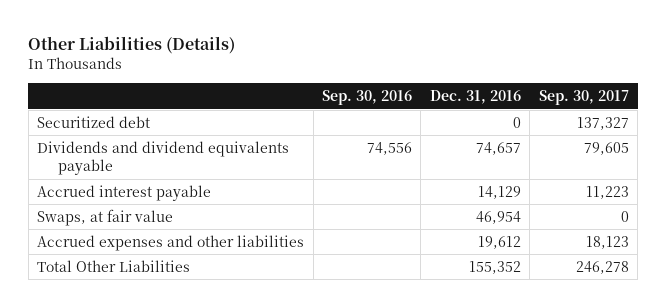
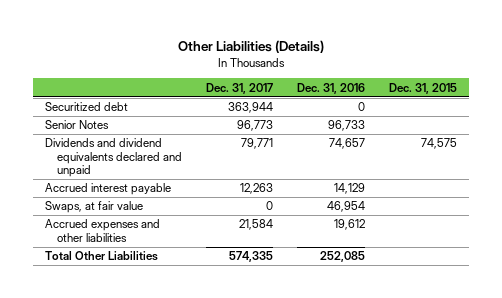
[322,90,413,106] Sep. 30, 2016 -> none
[538,90,629,106] Sep. 30, 2017 -> none
none -> [205,82,273,94] Dec. 31, 2017
none -> [389,82,458,94] Dec. 31, 2015
none -> [44,120,109,130] Senior Notes
[37,140,290,176] Dividends and dividend equivalents payable -> [44,138,182,178] Dividends and dividend equivalents declared and unpaid
[468,260,521,274] 155,352 -> [320,251,366,263] 252,085

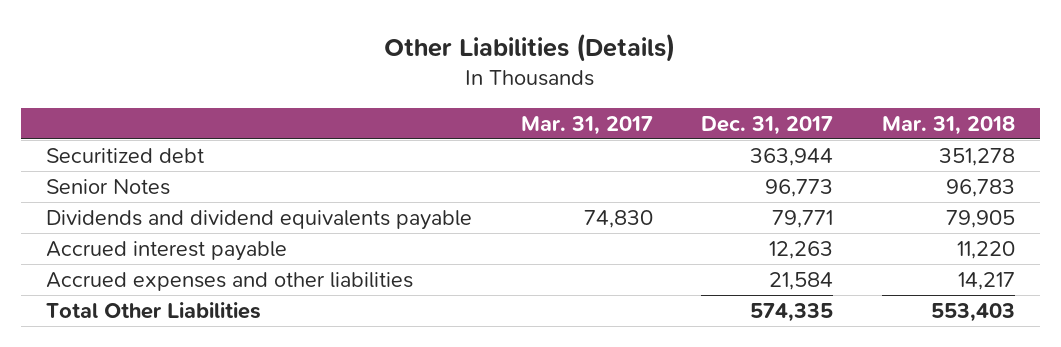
[297,82,366,94] Dec. 31, 2016 -> none
[389,82,458,94] Dec. 31, 2015 -> none
none -> [520,115,653,135] Mar. 31, 2017
none -> [882,115,1016,135] Mar. 31, 2018
[44,138,182,178] Dividends and dividend equivalents declared and unpaid -> [45,210,472,231] Dividends and dividend equivalents payable
[44,201,143,214] Swaps, at fair value -> none

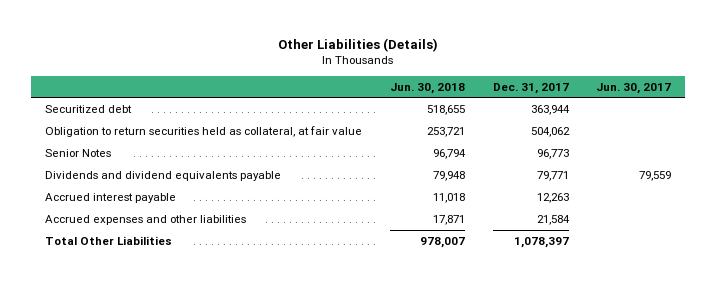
[520,115,653,135] Mar. 31, 2017 -> none
[882,115,1016,135] Mar. 31, 2018 -> none
none -> [389,82,465,94] Jun. 30, 2018
none -> [596,82,672,94] Jun. 30, 2017
none -> [44,125,362,137] Obligation to return securities held as collateral, at fair value
[750,303,834,323] 574,335 -> [513,236,569,248] 1,078,397

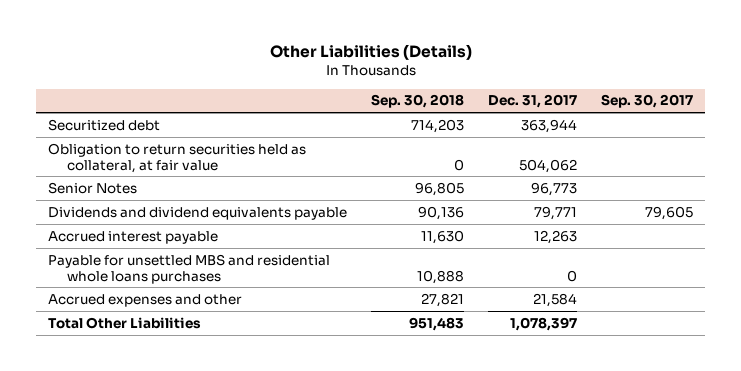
[389,82,465,94] Jun. 30, 2018 -> none
[596,82,672,94] Jun. 30, 2017 -> none
none -> [371,94,465,109] Sep. 30, 2018
none -> [601,94,694,109] Sep. 30, 2017
none -> [48,253,331,284] Payable for unsettled MBS and residential whole loans purchases
[44,214,246,225] Accrued expenses and other liabilities -> [48,293,243,307] Accrued expenses and other

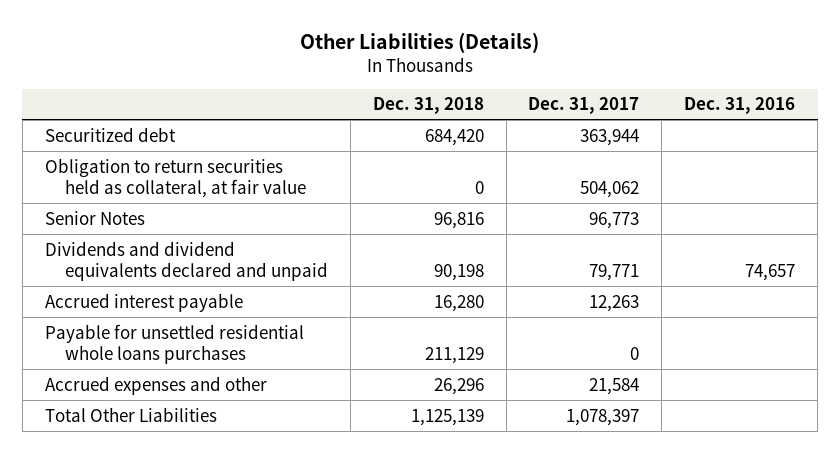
[371,94,465,109] Sep. 30, 2018 -> none
[601,94,694,109] Sep. 30, 2017 -> none
none -> [372,97,484,115] Dec. 31, 2018
none -> [684,97,796,115] Dec. 31, 2016
[48,206,348,220] Dividends and dividend equivalents payable -> [44,240,328,281] Dividends and dividend equivalents declared and unpaid
[48,253,331,284] Payable for unsettled MBS and residential whole loans purchases -> [44,323,304,364] Payable for unsettled residential whole loans purchases

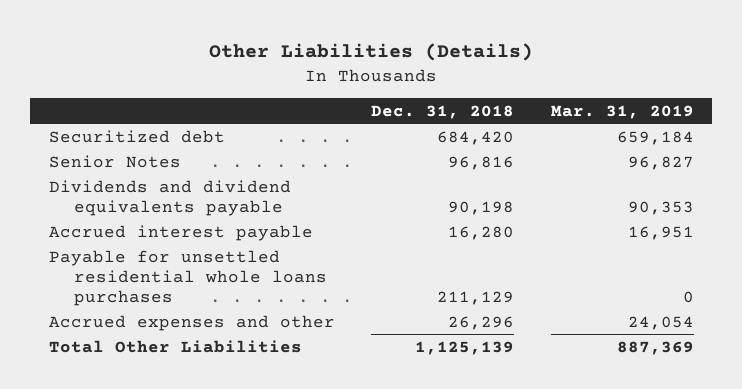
[528,97,640,115] Dec. 31, 2017 -> none
[684,97,796,115] Dec. 31, 2016 -> none
none -> [550,104,694,119] Mar. 31, 2019
[44,157,306,198] Obligation to return securities held as collateral, at fair value -> none
[44,240,328,281] Dividends and dividend equivalents declared and unpaid -> [48,179,291,216] Dividends and dividend equivalents payable

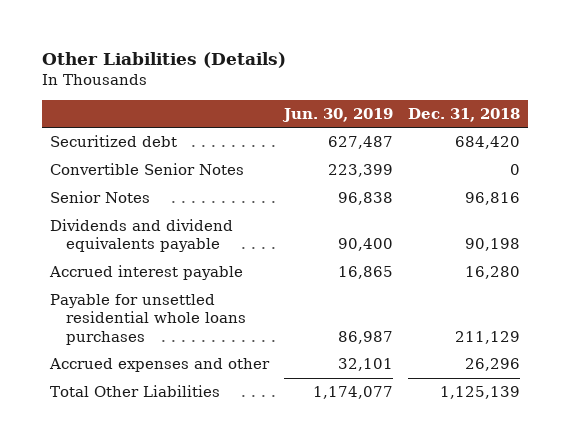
[550,104,694,119] Mar. 31, 2019 -> none
none -> [281,107,393,122] Jun. 30, 2019
none -> [49,163,244,176] Convertible Senior Notes

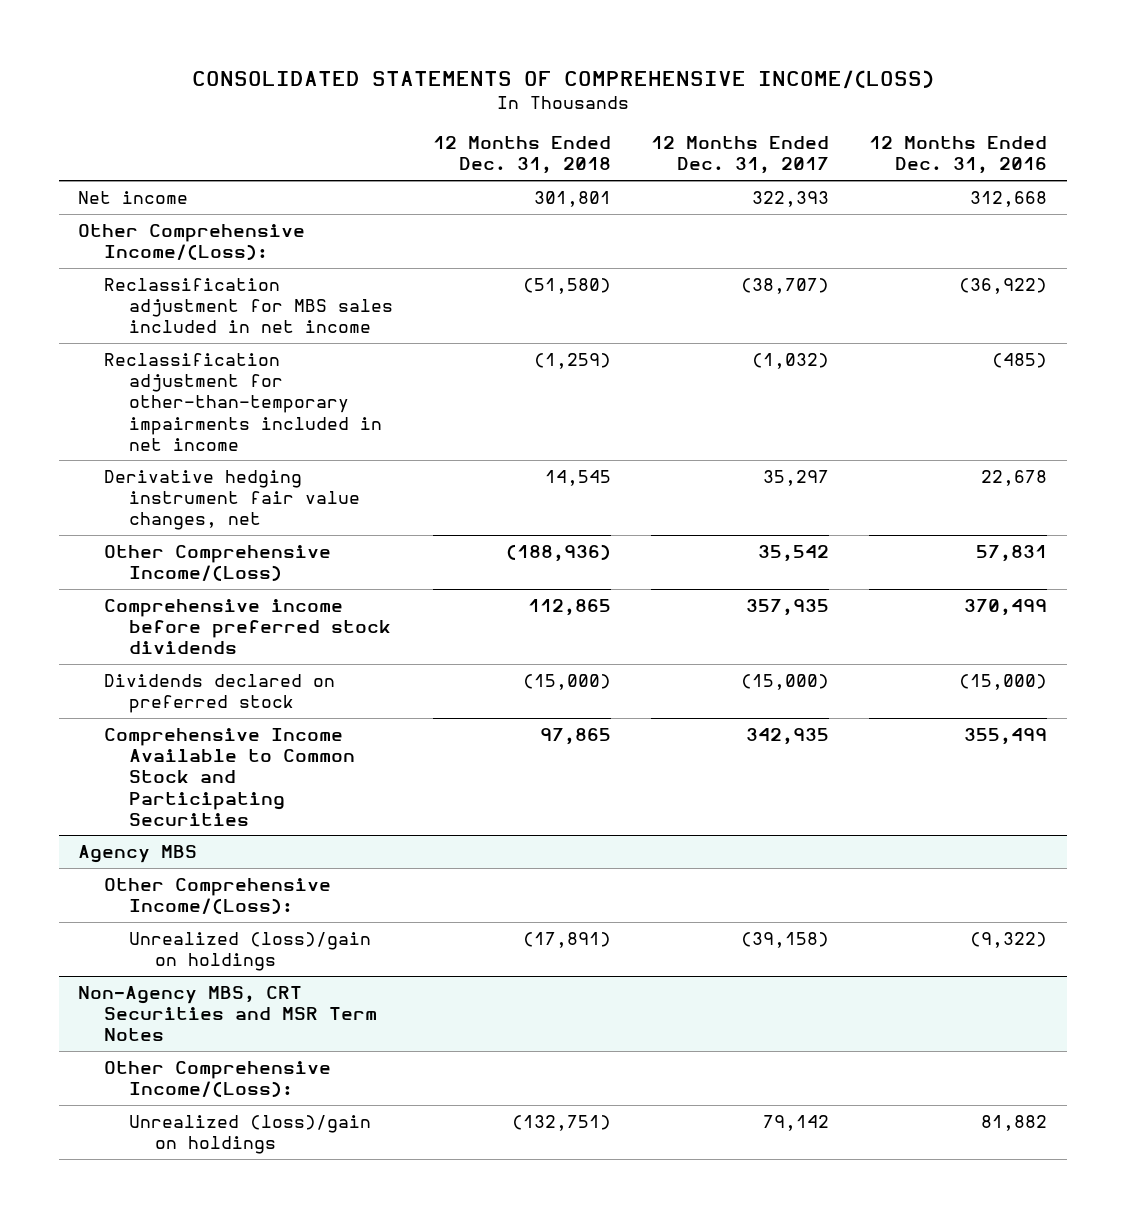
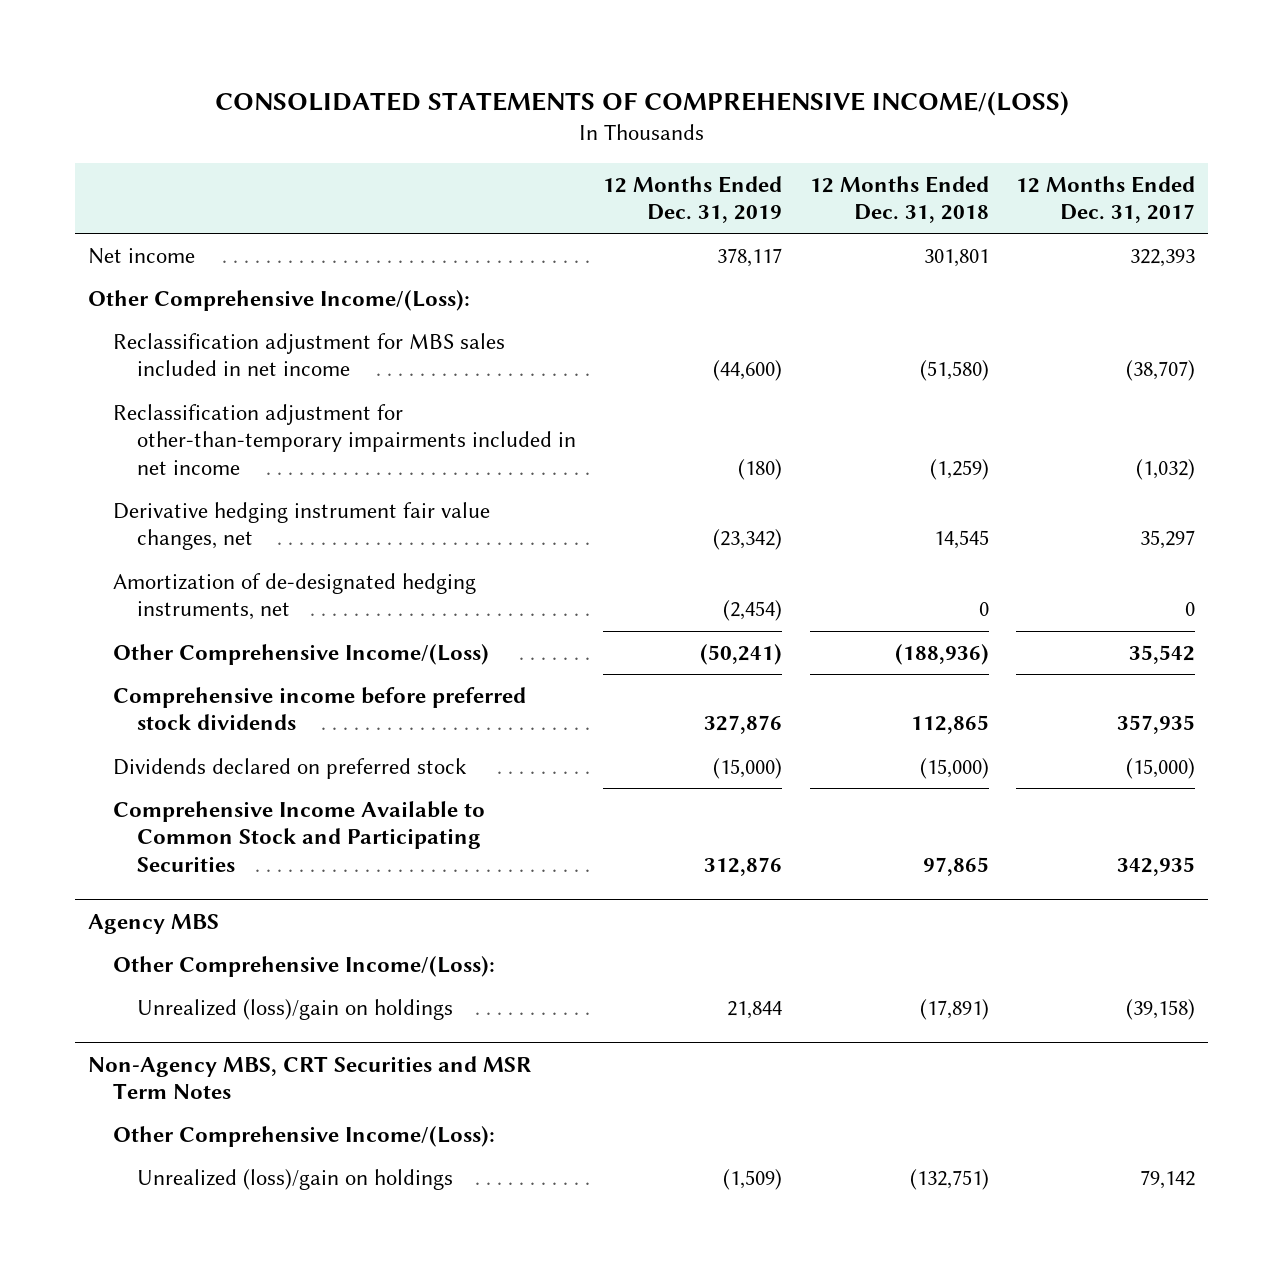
[868,136,1047,175] 12 Months Ended Dec. 31, 2016 -> none
none -> [603,175,783,224] 12 Months Ended Dec. 31, 2019
none -> [112,572,476,621] Amortization of de-designated hedging instruments, net

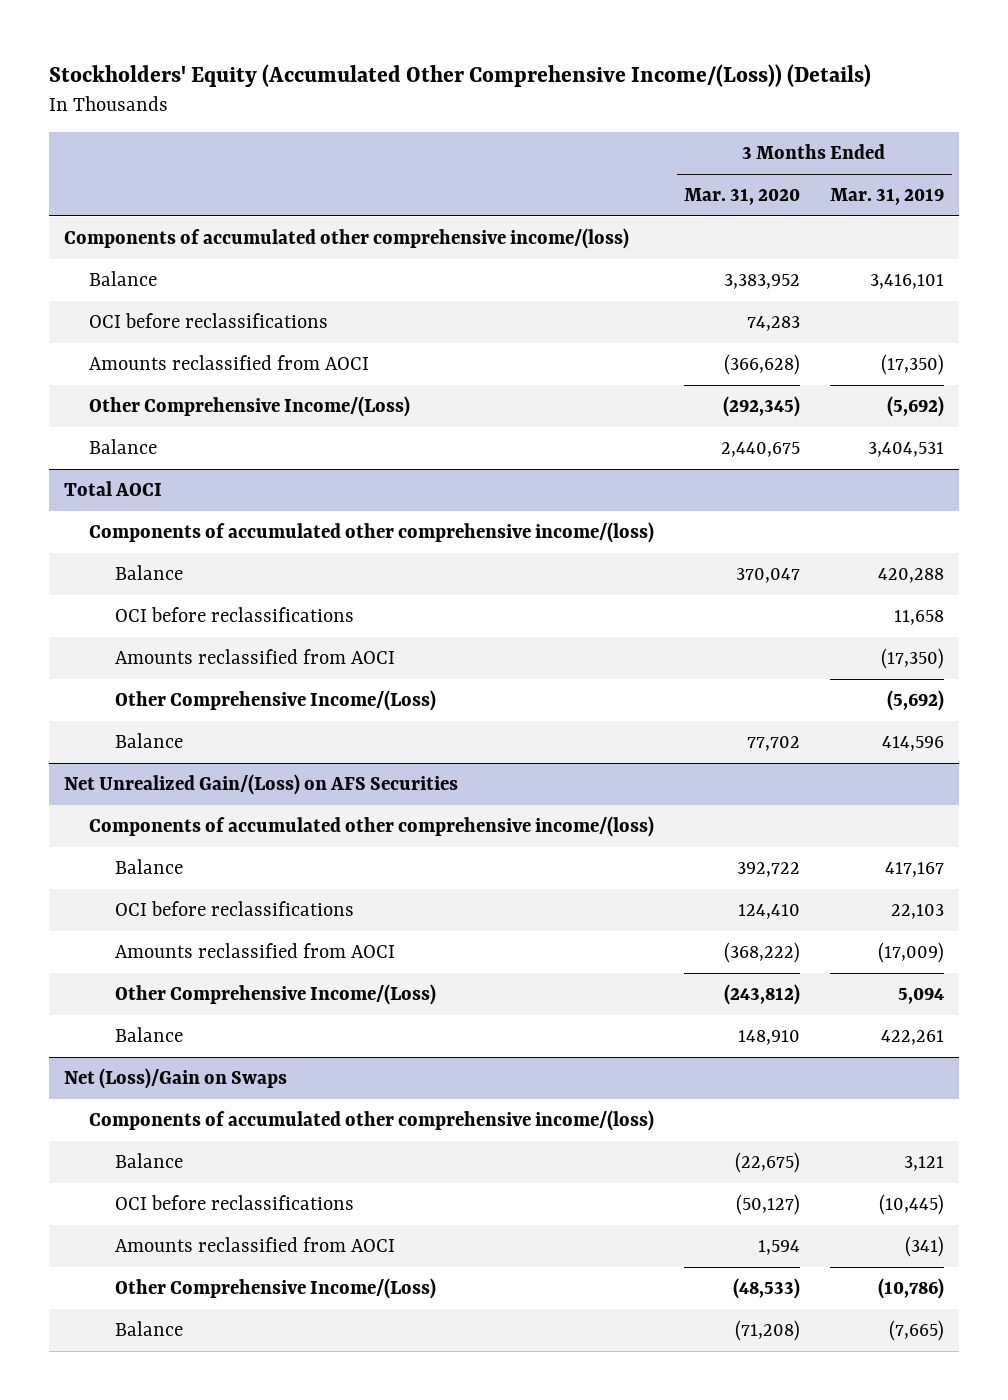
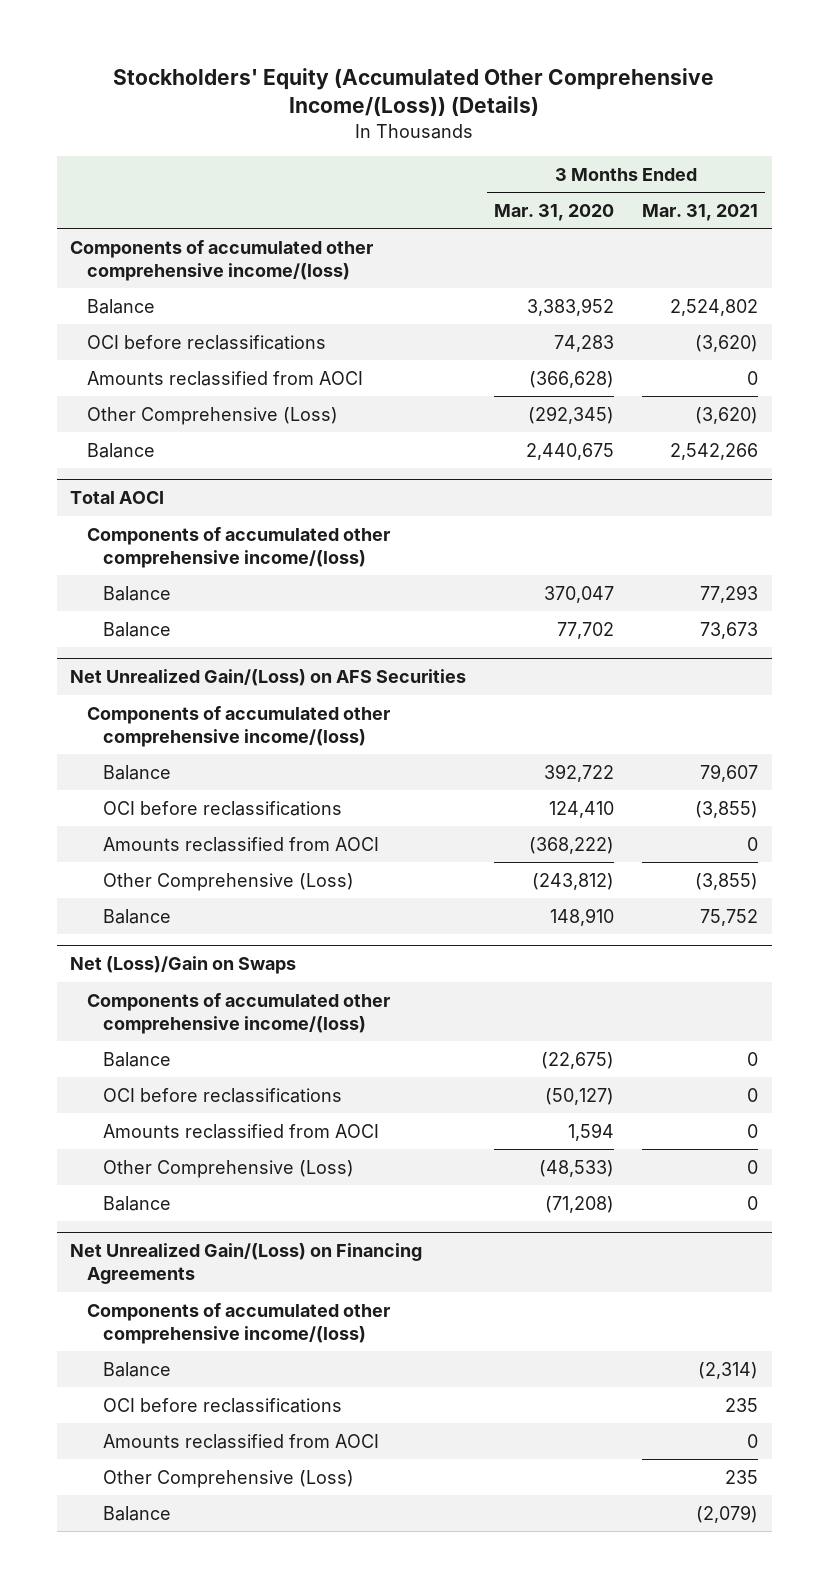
[830,188,945,206] Mar. 31, 2019 -> none
none -> [642,203,759,221] Mar. 31, 2021
[89,396,411,418] Other Comprehensive Income/(Loss) -> [86,406,338,425] Other Comprehensive (Loss)
[114,607,354,623] OCI before reclassifications -> none
[114,649,395,665] Amounts reclassified from AOCI -> none
[114,690,436,712] Other Comprehensive Income/(Loss) -> none
[114,984,436,1006] Other Comprehensive Income/(Loss) -> [103,872,355,891] Other Comprehensive (Loss)
[114,1278,436,1300] Other Comprehensive Income/(Loss) -> [103,1159,355,1178] Other Comprehensive (Loss)
none -> [70,1243,423,1285] Net Unrealized Gain/(Loss) on Financing Agreements
none -> [86,1302,390,1344] Components of accumulated other comprehensive income/(loss)
none -> [103,1361,172,1377] Balance
none -> [103,1397,343,1413] OCI before reclassifications
none -> [103,1433,380,1449] Amounts reclassified from AOCI
none -> [103,1469,355,1488] Other Comprehensive (Loss)
none -> [103,1505,172,1521] Balance

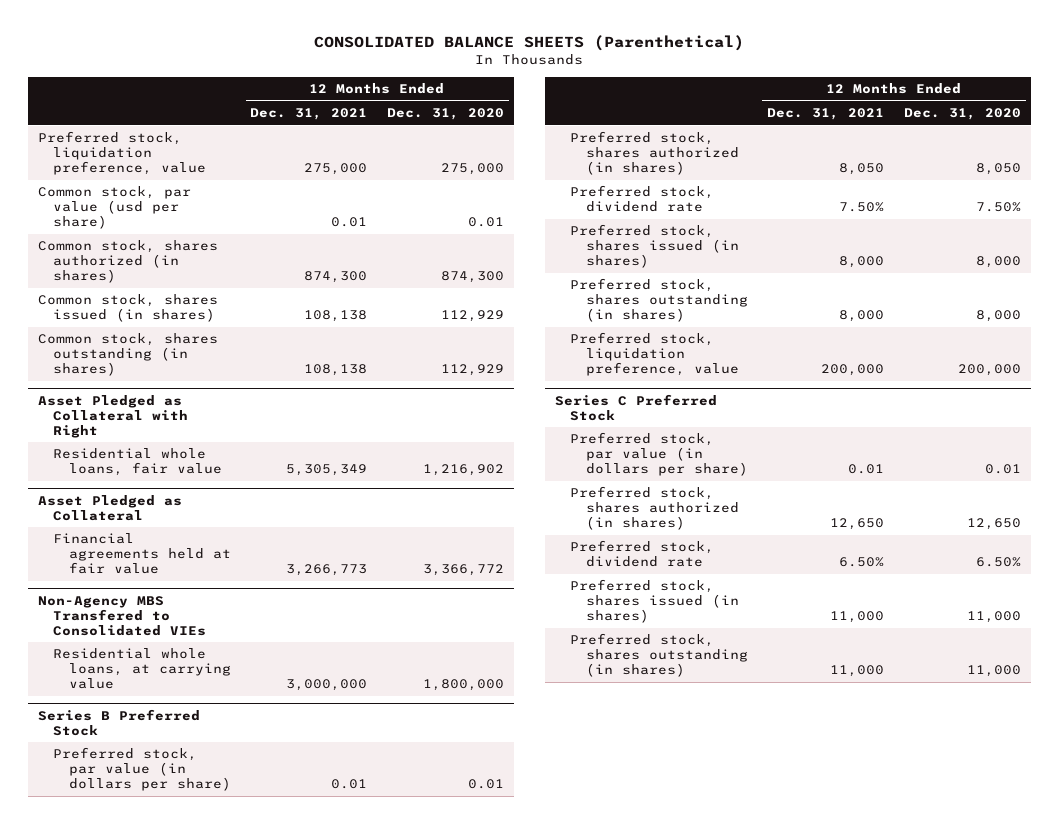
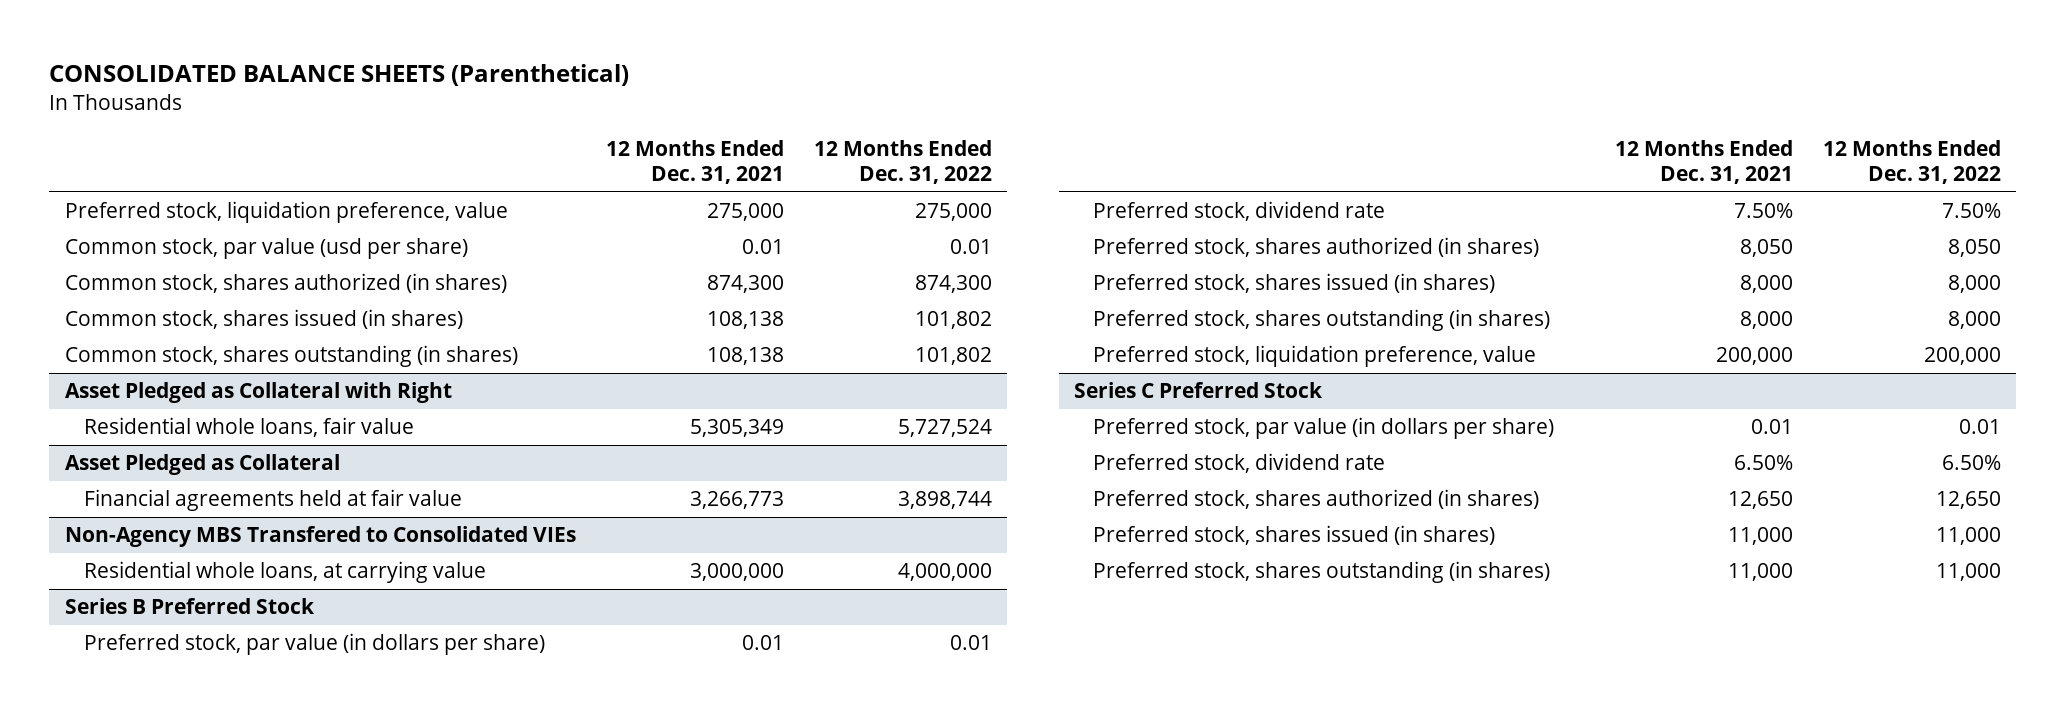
[387,108,505,121] Dec. 31, 2020 -> none
none -> [813,139,992,185] 12 Months Ended Dec. 31, 2022
[570,131,739,176] Preferred stock, shares authorized (in shares) -> [1092,237,1539,258] Preferred stock, shares authorized (in shares)
[570,486,739,531] Preferred stock, shares authorized (in shares) -> [1092,489,1539,510] Preferred stock, shares authorized (in shares)

